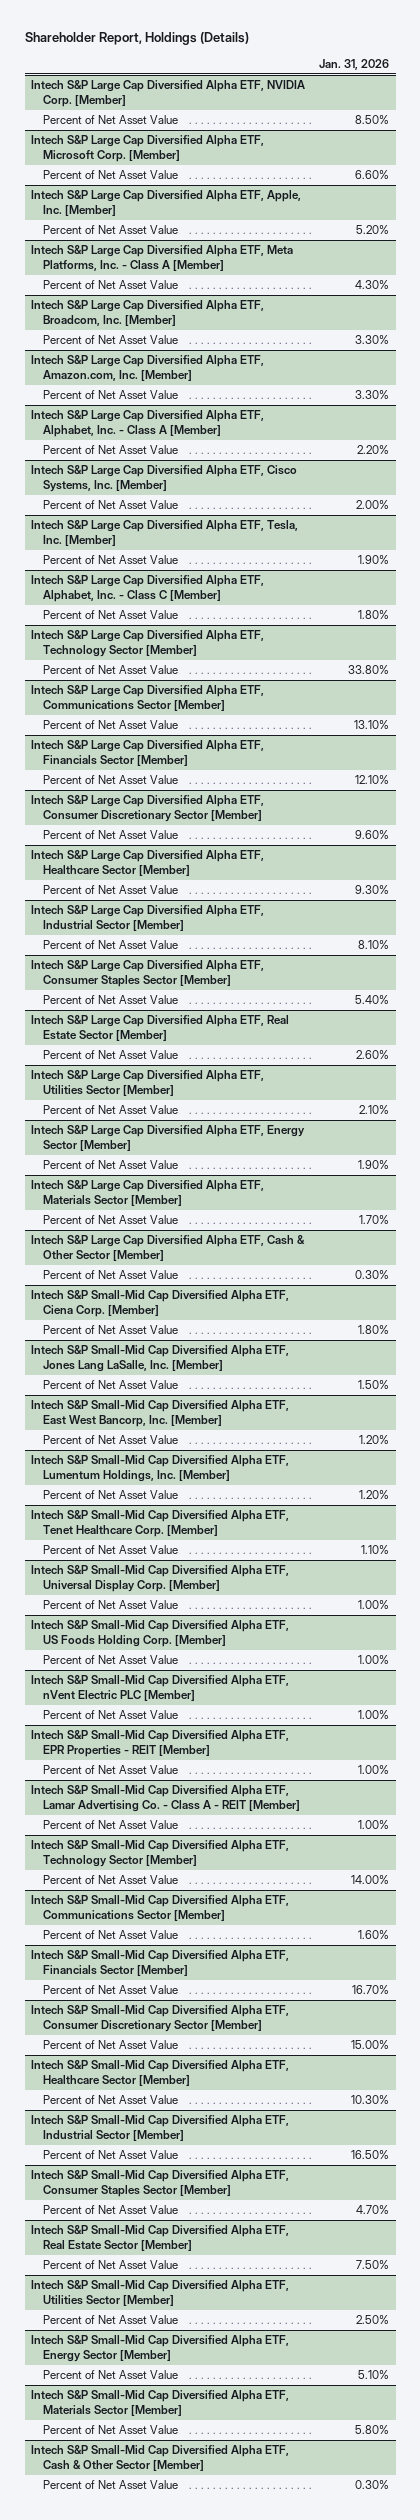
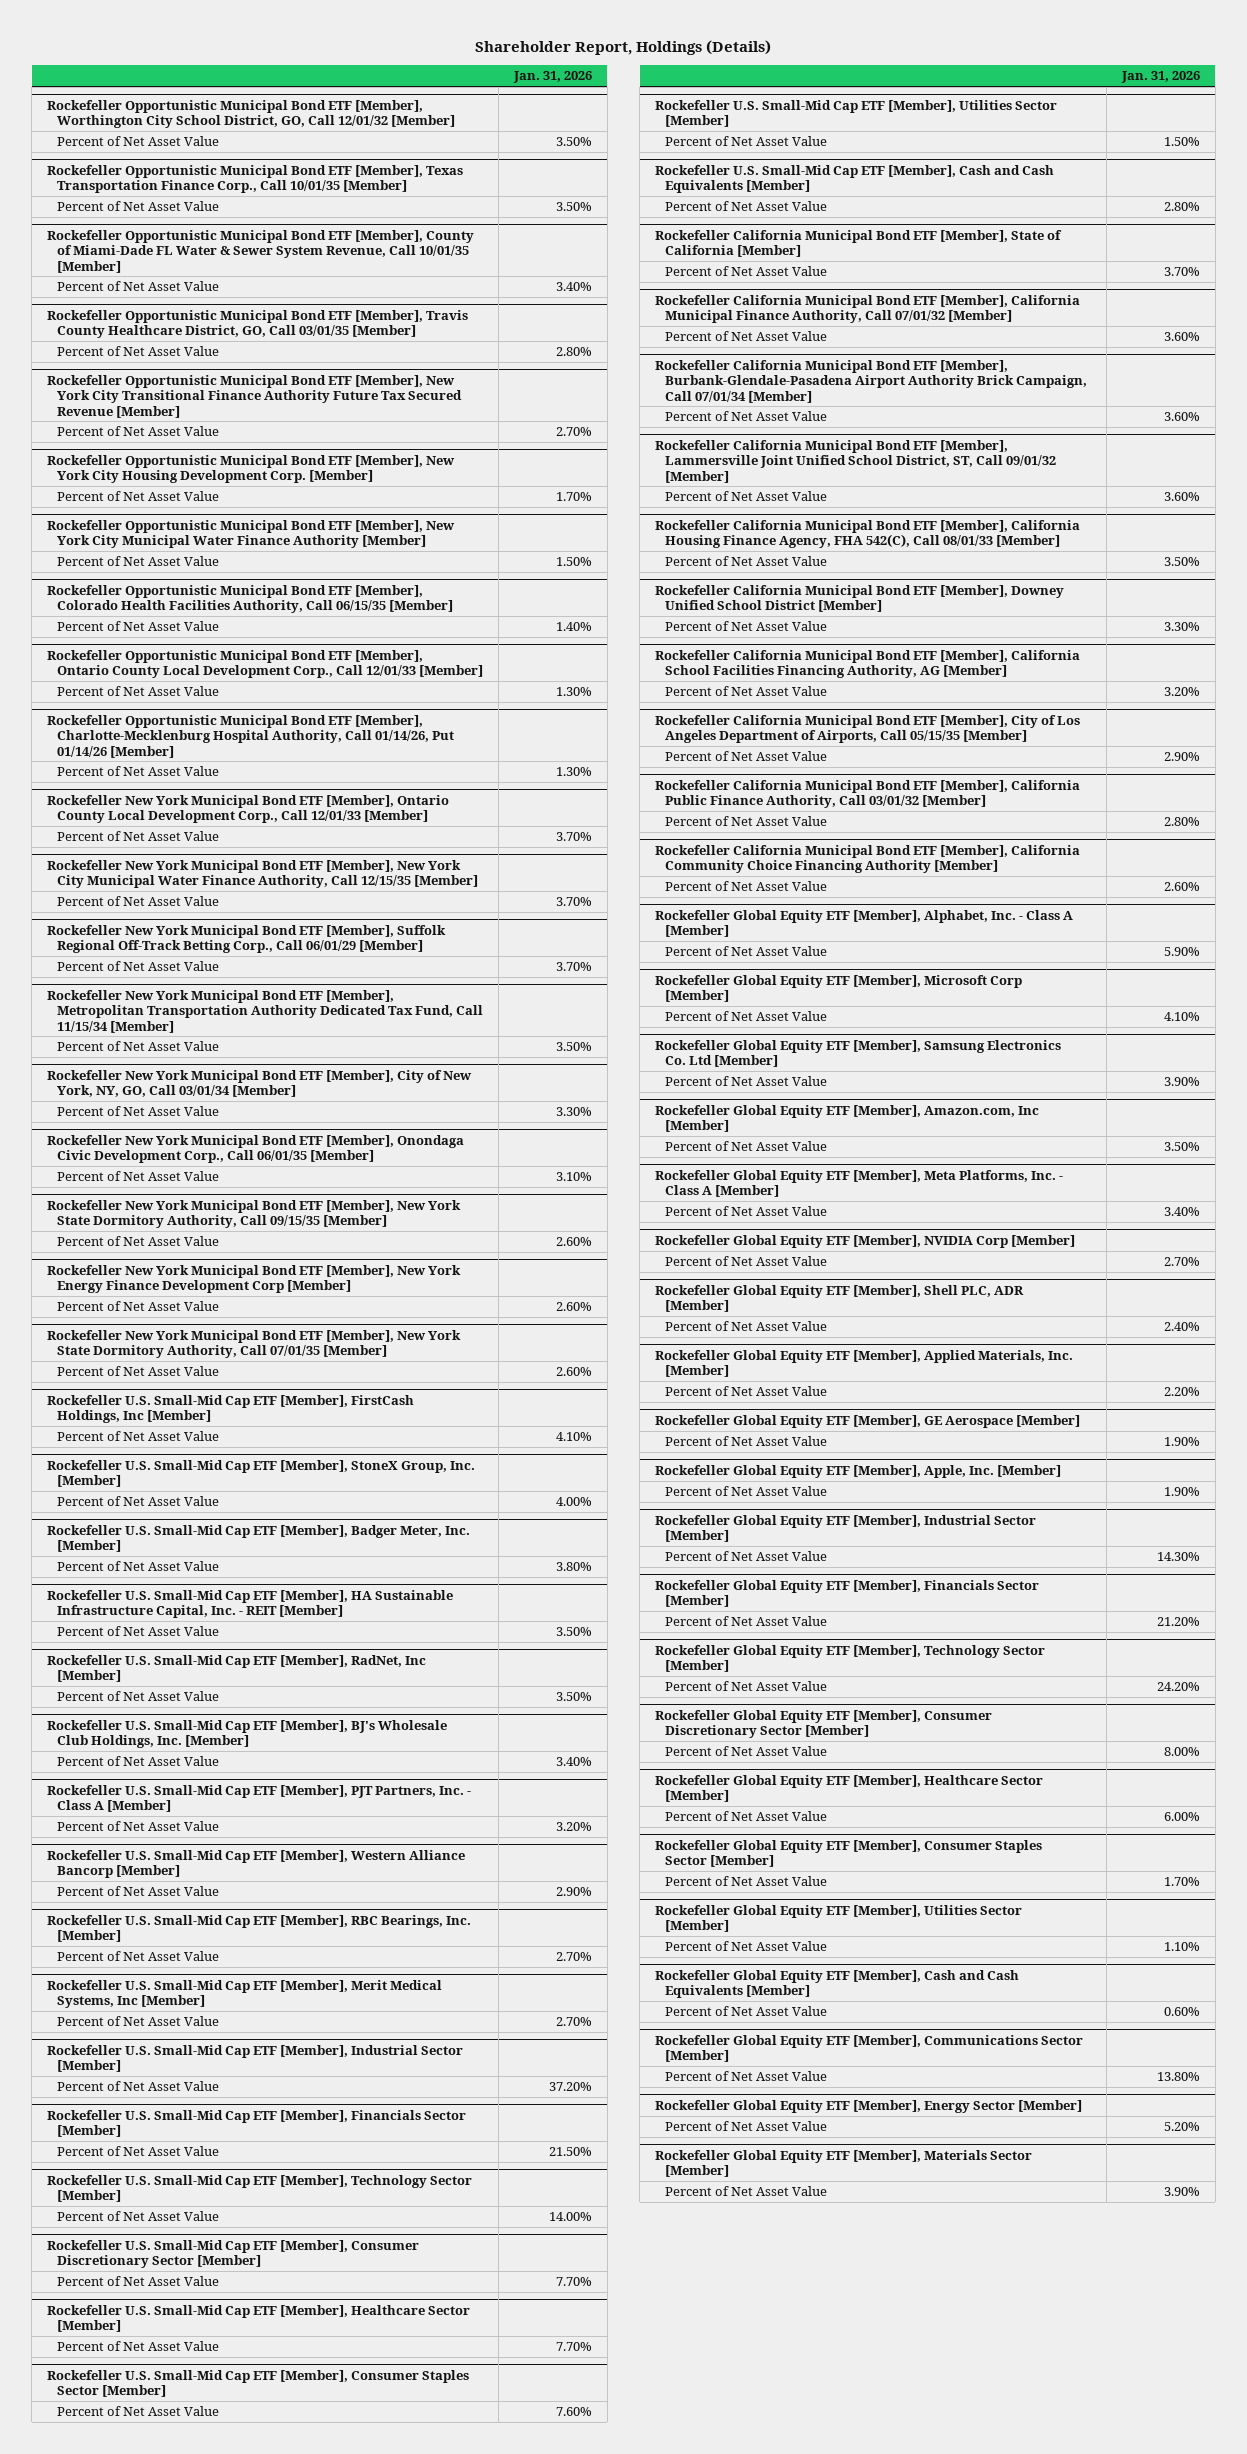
[31,80,306,107] Intech S&P Large Cap Diversified Alpha ETF, NVIDIA Corp. [Member] -> none
[31,135,265,162] Intech S&P Large Cap Diversified Alpha ETF, Microsoft Corp. [Member] -> none
[31,190,302,216] Intech S&P Large Cap Diversified Alpha ETF, Apple, Inc. [Member] -> none
[31,245,294,271] Intech S&P Large Cap Diversified Alpha ETF, Meta Platforms, Inc. - Class A [Member] -> none
[31,300,265,326] Intech S&P Large Cap Diversified Alpha ETF, Broadcom, Inc. [Member] -> none
none -> [47,99,455,129] Rockefeller Opportunistic Municipal Bond ETF [Member], Worthington City School District, GO, Call 12/01/32 [Member]
[354,115,389,125] 8.50% -> [555,137,592,147] 3.50%
none -> [47,164,464,194] Rockefeller Opportunistic Municipal Bond ETF [Member], Texas Transportation Finance Corp., Call 10/01/35 [Member]
[354,170,389,180] 6.60% -> [555,202,592,212] 3.50%
none -> [47,229,475,273] Rockefeller Opportunistic Municipal Bond ETF [Member], County of Miami-Dade FL Water & Sewer System Revenue, Call 10/01/35 [Member]
[355,225,389,235] 5.20% -> [555,282,592,292] 3.40%
none -> [47,309,469,339] Rockefeller Opportunistic Municipal Bond ETF [Member], Travis County Healthcare District, GO, Call 03/01/35 [Member]
[354,280,389,290] 4.30% -> [555,347,592,357] 2.80%
none -> [47,374,462,418] Rockefeller Opportunistic Municipal Bond ETF [Member], New York City Transitional Finance Authority Future Tax Secured Revenue [Member]
none -> [56,426,219,437] Percent of Net Asset Value
none -> [47,454,456,484] Rockefeller Opportunistic Municipal Bond ETF [Member], New York City Housing Development Corp. [Member]
none -> [56,491,219,502] Percent of Net Asset Value
none -> [47,519,456,549] Rockefeller Opportunistic Municipal Bond ETF [Member], New York City Municipal Water Finance Authority [Member]
none -> [56,556,219,567] Percent of Net Asset Value
none -> [47,584,453,614] Rockefeller Opportunistic Municipal Bond ETF [Member], Colorado Health Facilities Authority, Call 06/15/35 [Member]
none -> [56,621,219,632] Percent of Net Asset Value
none -> [47,649,483,679] Rockefeller Opportunistic Municipal Bond ETF [Member], Ontario County Local Development Corp., Call 12/01/33 [Member]
none -> [56,686,219,697] Percent of Net Asset Value
none -> [47,714,454,758] Rockefeller Opportunistic Municipal Bond ETF [Member], Charlotte-Mecklenburg Hospital Authority, Call 01/14/26, Put 01/14/26 [Member]
none -> [56,766,219,777] Percent of Net Asset Value
none -> [47,794,450,824] Rockefeller New York Municipal Bond ETF [Member], Ontario County Local Development Corp., Call 12/01/33 [Member]
none -> [56,831,219,842] Percent of Net Asset Value
none -> [47,859,478,889] Rockefeller New York Municipal Bond ETF [Member], New York City Municipal Water Finance Authority, Call 12/15/35 [Member]
none -> [56,896,219,907] Percent of Net Asset Value
none -> [47,924,447,954] Rockefeller New York Municipal Bond ETF [Member], Suffolk Regional Off-Track Betting Corp., Call 06/01/29 [Member]
none -> [56,961,219,972] Percent of Net Asset Value
none -> [47,989,483,1033] Rockefeller New York Municipal Bond ETF [Member], Metropolitan Transportation Authority Dedicated Tax Fund, Call 11/15/34 [Member]
none -> [56,1041,219,1052] Percent of Net Asset Value
none -> [47,1069,473,1098] Rockefeller New York Municipal Bond ETF [Member], City of New York, NY, GO, Call 03/01/34 [Member]
[31,355,265,381] Intech S&P Large Cap Diversified Alpha ETF, Amazon.com, Inc. [Member] -> none
none -> [47,1134,465,1164] Rockefeller New York Municipal Bond ETF [Member], Onondaga Civic Development Corp., Call 06/01/35 [Member]
none -> [56,1171,219,1182] Percent of Net Asset Value
none -> [47,1199,462,1229] Rockefeller New York Municipal Bond ETF [Member], New York State Dormitory Authority, Call 09/15/35 [Member]
none -> [56,1236,219,1247] Percent of Net Asset Value
none -> [47,1264,462,1294] Rockefeller New York Municipal Bond ETF [Member], New York Energy Finance Development Corp [Member]
none -> [56,1301,219,1312] Percent of Net Asset Value
none -> [47,1329,462,1359] Rockefeller New York Municipal Bond ETF [Member], New York State Dormitory Authority, Call 07/01/35 [Member]
none -> [56,1366,219,1377] Percent of Net Asset Value
none -> [47,1394,415,1424] Rockefeller U.S. Small-Mid Cap ETF [Member], FirstCash Holdings, Inc [Member]
none -> [56,1431,219,1442] Percent of Net Asset Value
none -> [47,1459,476,1488] Rockefeller U.S. Small-Mid Cap ETF [Member], StoneX Group, Inc. [Member]
none -> [56,1496,219,1507] Percent of Net Asset Value
none -> [47,1524,471,1553] Rockefeller U.S. Small-Mid Cap ETF [Member], Badger Meter, Inc. [Member]
none -> [56,1561,219,1572] Percent of Net Asset Value
none -> [47,1589,454,1619] Rockefeller U.S. Small-Mid Cap ETF [Member], HA Sustainable Infrastructure Capital, Inc. - REIT [Member]
none -> [56,1626,219,1637] Percent of Net Asset Value
none -> [47,1654,427,1683] Rockefeller U.S. Small-Mid Cap ETF [Member], RadNet, Inc [Member]
none -> [56,1691,219,1702] Percent of Net Asset Value
none -> [47,1719,448,1749] Rockefeller U.S. Small-Mid Cap ETF [Member], BJ's Wholesale Club Holdings, Inc. [Member]
none -> [56,1756,219,1767] Percent of Net Asset Value
none -> [47,1784,472,1813] Rockefeller U.S. Small-Mid Cap ETF [Member], PJT Partners, Inc. - Class A [Member]
none -> [56,1821,219,1832] Percent of Net Asset Value
none -> [47,1849,466,1879] Rockefeller U.S. Small-Mid Cap ETF [Member], Western Alliance Bancorp [Member]
none -> [56,1886,219,1897] Percent of Net Asset Value
none -> [47,1914,472,1943] Rockefeller U.S. Small-Mid Cap ETF [Member], RBC Bearings, Inc. [Member]
none -> [56,1951,219,1962] Percent of Net Asset Value
none -> [47,1979,443,2009] Rockefeller U.S. Small-Mid Cap ETF [Member], Merit Medical Systems, Inc [Member]
none -> [56,2016,219,2027] Percent of Net Asset Value
none -> [47,2044,464,2073] Rockefeller U.S. Small-Mid Cap ETF [Member], Industrial Sector [Member]
none -> [56,2081,219,2092] Percent of Net Asset Value
none -> [47,2109,467,2138] Rockefeller U.S. Small-Mid Cap ETF [Member], Financials Sector [Member]
none -> [56,2146,219,2157] Percent of Net Asset Value
none -> [47,2174,473,2203] Rockefeller U.S. Small-Mid Cap ETF [Member], Technology Sector [Member]
none -> [56,2211,219,2222] Percent of Net Asset Value
none -> [47,2239,420,2269] Rockefeller U.S. Small-Mid Cap ETF [Member], Consumer Discretionary Sector [Member]
none -> [56,2276,219,2287] Percent of Net Asset Value
none -> [47,2304,471,2333] Rockefeller U.S. Small-Mid Cap ETF [Member], Healthcare Sector [Member]
none -> [56,2341,219,2352] Percent of Net Asset Value
none -> [47,2369,470,2398] Rockefeller U.S. Small-Mid Cap ETF [Member], Consumer Staples Sector [Member]
none -> [56,2406,219,2417] Percent of Net Asset Value
none -> [655,99,1058,128] Rockefeller U.S. Small-Mid Cap ETF [Member], Utilities Sector [Member]
none -> [664,136,827,147] Percent of Net Asset Value
none -> [655,164,1055,194] Rockefeller U.S. Small-Mid Cap ETF [Member], Cash and Cash Equivalents [Member]
none -> [664,201,827,212] Percent of Net Asset Value
none -> [655,229,1063,258] Rockefeller California Municipal Bond ETF [Member], State of California [Member]
none -> [664,266,827,277] Percent of Net Asset Value
none -> [655,294,1081,324] Rockefeller California Municipal Bond ETF [Member], California Municipal Finance Authority, Call 07/01/32 [Member]
none -> [664,331,827,342] Percent of Net Asset Value
none -> [655,359,1087,403] Rockefeller California Municipal Bond ETF [Member], Burbank-Glendale-Pasadena Airport Authority Brick Campaign, Call 07/01/34 [Member]
none -> [664,411,827,422] Percent of Net Asset Value
none -> [655,439,1056,483] Rockefeller California Municipal Bond ETF [Member], Lammersville Joint Unified School District, ST, Call 09/01/32 [Member]
none -> [664,491,827,502] Percent of Net Asset Value
none -> [655,519,1081,549] Rockefeller California Municipal Bond ETF [Member], California Housing Finance Agency, FHA 542(C), Call 08/01/33 [Member]
none -> [664,556,827,567] Percent of Net Asset Value
none -> [655,584,1065,613] Rockefeller California Municipal Bond ETF [Member], Downey Unified School District [Member]
[31,410,265,437] Intech S&P Large Cap Diversified Alpha ETF, Alphabet, Inc. - Class A [Member] -> none
none -> [655,649,1081,679] Rockefeller California Municipal Bond ETF [Member], California School Facilities Financing Authority, AG [Member]
none -> [664,686,827,697] Percent of Net Asset Value
none -> [655,714,1081,744] Rockefeller California Municipal Bond ETF [Member], City of Los Angeles Department of Airports, Call 05/15/35 [Member]
none -> [664,751,827,762] Percent of Net Asset Value
none -> [655,779,1081,809] Rockefeller California Municipal Bond ETF [Member], California Public Finance Authority, Call 03/01/32 [Member]
none -> [664,816,827,827] Percent of Net Asset Value
none -> [655,844,1081,874] Rockefeller California Municipal Bond ETF [Member], California Community Choice Financing Authority [Member]
none -> [664,881,827,892] Percent of Net Asset Value
none -> [655,909,1074,938] Rockefeller Global Equity ETF [Member], Alphabet, Inc. - Class A [Member]
none -> [664,946,827,957] Percent of Net Asset Value
none -> [655,974,1023,1003] Rockefeller Global Equity ETF [Member], Microsoft Corp [Member]
none -> [664,1011,827,1022] Percent of Net Asset Value
none -> [655,1039,1062,1068] Rockefeller Global Equity ETF [Member], Samsung Electronics Co. Ltd [Member]
none -> [664,1076,827,1087] Percent of Net Asset Value
none -> [655,1104,1040,1133] Rockefeller Global Equity ETF [Member], Amazon.com, Inc [Member]
none -> [664,1141,827,1152] Percent of Net Asset Value
none -> [655,1169,1064,1198] Rockefeller Global Equity ETF [Member], Meta Platforms, Inc. - Class A [Member]
none -> [664,1206,827,1217] Percent of Net Asset Value
none -> [655,1234,1076,1248] Rockefeller Global Equity ETF [Member], NVIDIA Corp [Member]
none -> [664,1256,827,1267] Percent of Net Asset Value
none -> [655,1284,1025,1313] Rockefeller Global Equity ETF [Member], Shell PLC, ADR [Member]
none -> [664,1321,827,1332] Percent of Net Asset Value
none -> [655,1349,1074,1378] Rockefeller Global Equity ETF [Member], Applied Materials, Inc. [Member]
[31,465,298,492] Intech S&P Large Cap Diversified Alpha ETF, Cisco Systems, Inc. [Member] -> none
[43,500,179,510] Percent of Net Asset Value -> none
[31,520,299,546] Intech S&P Large Cap Diversified Alpha ETF, Tesla, Inc. [Member] -> none
none -> [655,1414,1081,1428] Rockefeller Global Equity ETF [Member], GE Aerospace [Member]
[31,575,265,602] Intech S&P Large Cap Diversified Alpha ETF, Alphabet, Inc. - Class C [Member] -> none
[43,610,179,620] Percent of Net Asset Value -> none
[31,630,265,657] Intech S&P Large Cap Diversified Alpha ETF, Technology Sector [Member] -> none
[43,665,179,675] Percent of Net Asset Value -> none
[31,685,265,711] Intech S&P Large Cap Diversified Alpha ETF, Communications Sector [Member] -> none
[43,720,179,730] Percent of Net Asset Value -> none
[31,740,265,766] Intech S&P Large Cap Diversified Alpha ETF, Financials Sector [Member] -> none
[43,775,179,785] Percent of Net Asset Value -> none
[31,795,265,822] Intech S&P Large Cap Diversified Alpha ETF, Consumer Discretionary Sector [Member] -> none
[43,830,179,840] Percent of Net Asset Value -> none
[31,850,265,876] Intech S&P Large Cap Diversified Alpha ETF, Healthcare Sector [Member] -> none
[43,885,179,895] Percent of Net Asset Value -> none
[31,905,265,931] Intech S&P Large Cap Diversified Alpha ETF, Industrial Sector [Member] -> none
[43,940,179,950] Percent of Net Asset Value -> none
[31,960,265,987] Intech S&P Large Cap Diversified Alpha ETF, Consumer Staples Sector [Member] -> none
[43,995,179,1005] Percent of Net Asset Value -> none
[31,1015,290,1041] Intech S&P Large Cap Diversified Alpha ETF, Real Estate Sector [Member] -> none
[43,1050,179,1060] Percent of Net Asset Value -> none
[31,1070,265,1096] Intech S&P Large Cap Diversified Alpha ETF, Utilities Sector [Member] -> none
[43,1105,179,1115] Percent of Net Asset Value -> none
[31,1125,306,1151] Intech S&P Large Cap Diversified Alpha ETF, Energy Sector [Member] -> none
none -> [655,1464,1062,1478] Rockefeller Global Equity ETF [Member], Apple, Inc. [Member]
[31,1180,265,1206] Intech S&P Large Cap Diversified Alpha ETF, Materials Sector [Member] -> none
none -> [655,1514,1037,1543] Rockefeller Global Equity ETF [Member], Industrial Sector [Member]
none -> [664,1551,827,1562] Percent of Net Asset Value
none -> [655,1579,1040,1608] Rockefeller Global Equity ETF [Member], Financials Sector [Member]
none -> [664,1616,827,1627] Percent of Net Asset Value
none -> [655,1644,1046,1673] Rockefeller Global Equity ETF [Member], Technology Sector [Member]
none -> [664,1681,827,1692] Percent of Net Asset Value
none -> [655,1709,993,1739] Rockefeller Global Equity ETF [Member], Consumer Discretionary Sector [Member]
none -> [664,1746,827,1757] Percent of Net Asset Value
none -> [655,1774,1044,1803] Rockefeller Global Equity ETF [Member], Healthcare Sector [Member]
none -> [664,1811,827,1822] Percent of Net Asset Value
none -> [655,1839,1043,1868] Rockefeller Global Equity ETF [Member], Consumer Staples Sector [Member]
[31,1235,306,1261] Intech S&P Large Cap Diversified Alpha ETF, Cash & Other Sector [Member] -> none
[43,1270,179,1280] Percent of Net Asset Value -> none
[31,1290,290,1317] Intech S&P Small-Mid Cap Diversified Alpha ETF, Ciena Corp. [Member] -> none
[43,1325,179,1335] Percent of Net Asset Value -> none
[31,1345,290,1372] Intech S&P Small-Mid Cap Diversified Alpha ETF, Jones Lang LaSalle, Inc. [Member] -> none
[43,1380,179,1390] Percent of Net Asset Value -> none
[31,1400,290,1427] Intech S&P Small-Mid Cap Diversified Alpha ETF, East West Bancorp, Inc. [Member] -> none
[43,1435,179,1445] Percent of Net Asset Value -> none
[31,1455,290,1482] Intech S&P Small-Mid Cap Diversified Alpha ETF, Lumentum Holdings, Inc. [Member] -> none
[43,1490,179,1500] Percent of Net Asset Value -> none
[31,1510,290,1537] Intech S&P Small-Mid Cap Diversified Alpha ETF, Tenet Healthcare Corp. [Member] -> none
none -> [655,1904,1023,1933] Rockefeller Global Equity ETF [Member], Utilities Sector [Member]
[31,1565,290,1592] Intech S&P Small-Mid Cap Diversified Alpha ETF, Universal Display Corp. [Member] -> none
[31,1620,290,1647] Intech S&P Small-Mid Cap Diversified Alpha ETF, US Foods Holding Corp. [Member] -> none
[31,1675,290,1701] Intech S&P Small-Mid Cap Diversified Alpha ETF, nVent Electric PLC [Member] -> none
[31,1730,290,1757] Intech S&P Small-Mid Cap Diversified Alpha ETF, EPR Properties - REIT [Member] -> none
[31,1785,301,1812] Intech S&P Small-Mid Cap Diversified Alpha ETF, Lamar Advertising Co. - Class A - REIT [Member] -> none
[43,1820,179,1830] Percent of Net Asset Value -> none
[31,1840,290,1867] Intech S&P Small-Mid Cap Diversified Alpha ETF, Technology Sector [Member] -> none
[43,1875,179,1885] Percent of Net Asset Value -> none
[31,1895,290,1921] Intech S&P Small-Mid Cap Diversified Alpha ETF, Communications Sector [Member] -> none
[43,1930,179,1940] Percent of Net Asset Value -> none
[31,1950,290,1976] Intech S&P Small-Mid Cap Diversified Alpha ETF, Financials Sector [Member] -> none
[43,1985,179,1995] Percent of Net Asset Value -> none
[31,2005,290,2032] Intech S&P Small-Mid Cap Diversified Alpha ETF, Consumer Discretionary Sector [Member] -> none
[43,2040,179,2050] Percent of Net Asset Value -> none
[31,2060,290,2086] Intech S&P Small-Mid Cap Diversified Alpha ETF, Healthcare Sector [Member] -> none
[43,2095,179,2105] Percent of Net Asset Value -> none
[31,2115,290,2141] Intech S&P Small-Mid Cap Diversified Alpha ETF, Industrial Sector [Member] -> none
[43,2150,179,2160] Percent of Net Asset Value -> none
[31,2170,290,2197] Intech S&P Small-Mid Cap Diversified Alpha ETF, Consumer Staples Sector [Member] -> none
[43,2205,179,2215] Percent of Net Asset Value -> none
[31,2225,290,2251] Intech S&P Small-Mid Cap Diversified Alpha ETF, Real Estate Sector [Member] -> none
[43,2260,179,2270] Percent of Net Asset Value -> none
[31,2280,290,2306] Intech S&P Small-Mid Cap Diversified Alpha ETF, Utilities Sector [Member] -> none
[43,2315,179,2325] Percent of Net Asset Value -> none
[31,2335,290,2362] Intech S&P Small-Mid Cap Diversified Alpha ETF, Energy Sector [Member] -> none
[43,2370,179,2380] Percent of Net Asset Value -> none
[31,2390,290,2416] Intech S&P Small-Mid Cap Diversified Alpha ETF, Materials Sector [Member] -> none
[43,2425,179,2435] Percent of Net Asset Value -> none
[31,2445,290,2471] Intech S&P Small-Mid Cap Diversified Alpha ETF, Cash & Other Sector [Member] -> none
[43,2480,179,2490] Percent of Net Asset Value -> none
none -> [655,1969,1020,1999] Rockefeller Global Equity ETF [Member], Cash and Cash Equivalents [Member]
[357,1600,389,1610] 1.00% -> [1163,2007,1200,2017] 0.60%
none -> [655,2034,1084,2063] Rockefeller Global Equity ETF [Member], Communications Sector [Member]
[357,1655,389,1665] 1.00% -> [1156,2072,1200,2082] 13.80%
none -> [655,2099,1083,2113] Rockefeller Global Equity ETF [Member], Energy Sector [Member]
[357,1710,389,1720] 1.00% -> [1163,2122,1200,2132] 5.20%
none -> [655,2149,1033,2178] Rockefeller Global Equity ETF [Member], Materials Sector [Member]
[357,1765,389,1775] 1.00% -> [1163,2187,1200,2197] 3.90%

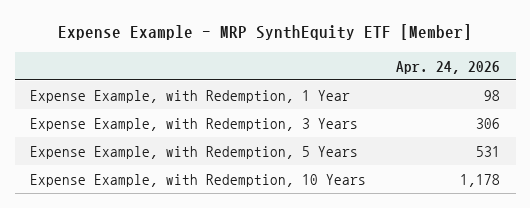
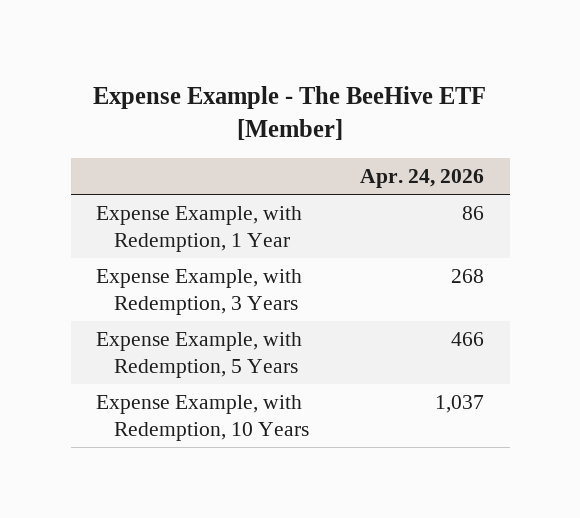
[58,24,473,41] Expense Example - MRP SynthEquity ETF [Member] -> [93,85,487,140] Expense Example - The BeeHive ETF [Member]
[484,89,501,101] 98 -> [462,206,485,221] 86
[476,117,501,129] 306 -> [451,269,485,284] 268
[476,145,501,157] 531 -> [451,332,485,347] 466
[460,173,501,187] 1,178 -> [435,395,485,414] 1,037

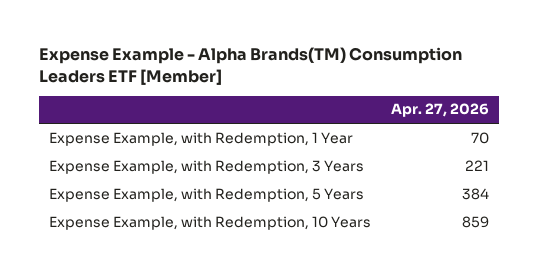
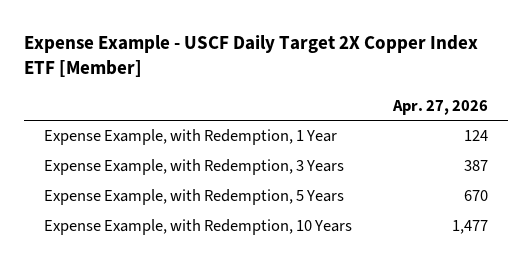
[38,47,462,85] Expense Example - Alpha Brands(TM) Consumption Leaders ETF [Member] -> [23,34,478,78] Expense Example - USCF Daily Target 2X Copper Index ETF [Member]
[471,131,490,144] 70 -> [463,130,488,142] 124
[465,159,490,171] 221 -> [463,160,488,172] 387
[462,187,490,200] 384 -> [463,190,488,202] 670
[462,215,490,228] 859 -> [451,220,488,235] 1,477

